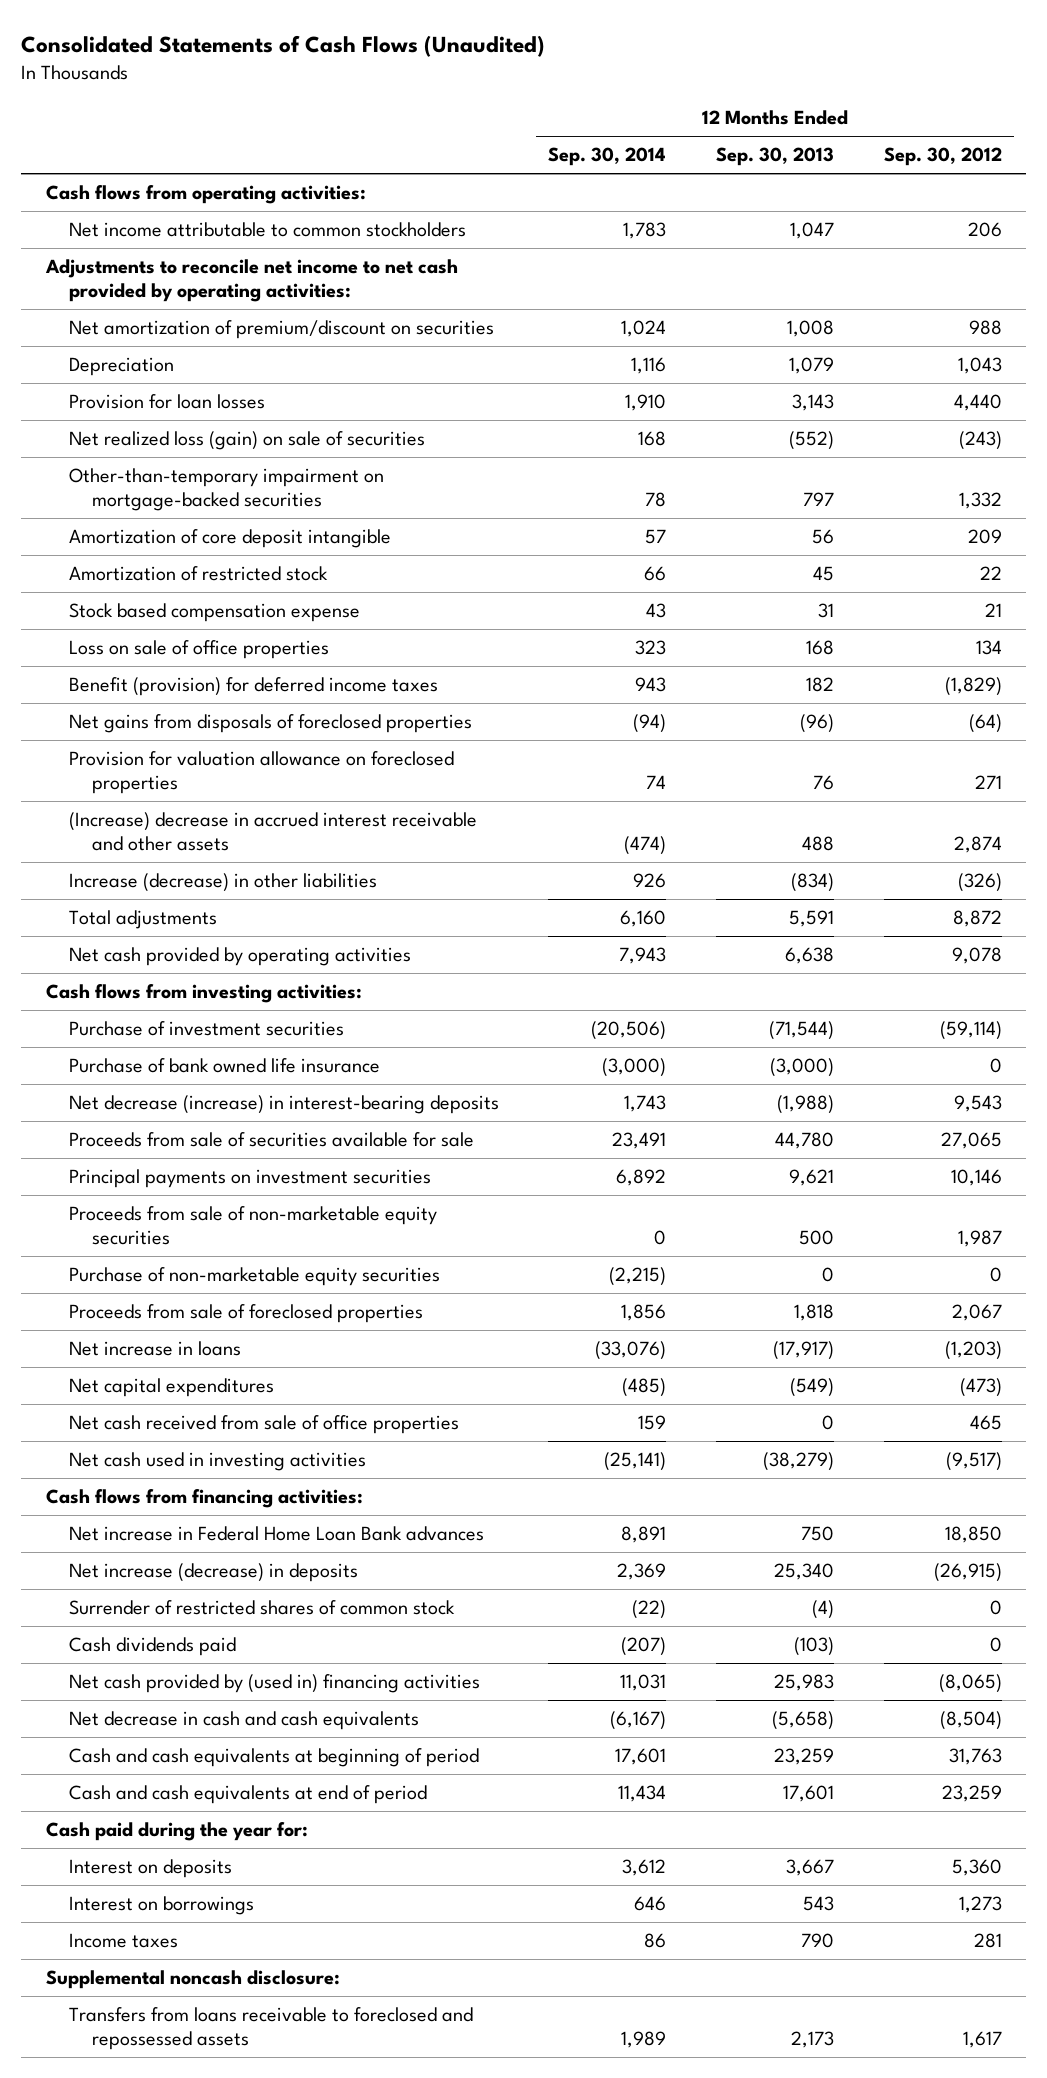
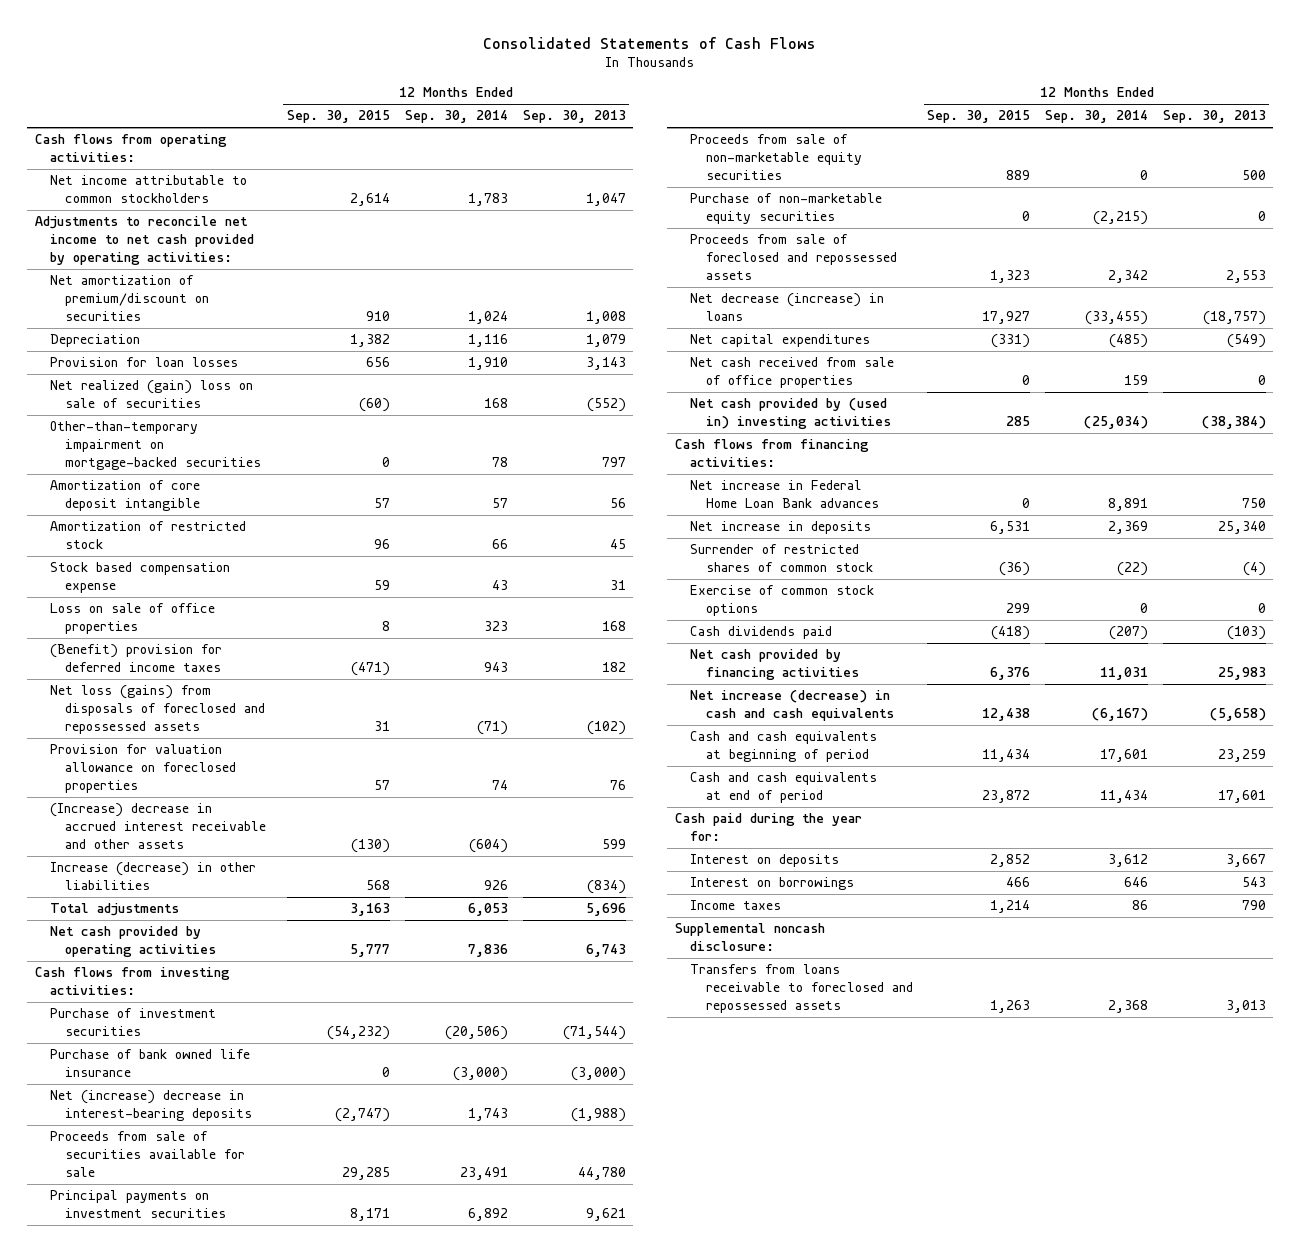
[20,35,545,58] Consolidated Statements of Cash Flows (Unaudited) -> [483,36,817,49] Consolidated Statements of Cash Flows
[883,147,1002,167] Sep. 30, 2012 -> none
none -> [287,110,391,124] Sep. 30, 2015
[68,431,425,451] Net realized loss (gain) on sale of securities -> [50,380,254,409] Net realized (gain) loss on sale of securities
[68,677,438,697] Benefit (provision) for deferred income taxes -> [50,644,223,673] (Benefit) provision for deferred income taxes
[68,714,472,734] Net gains from disposals of foreclosed properties -> [50,685,266,735] Net loss (gains) from disposals of foreclosed and repossessed assets
[633,714,667,734] (94) -> [476,721,508,736] (71)
[800,714,835,734] (96) -> [586,721,626,736] (102)
[624,836,667,856] (474) -> [468,839,508,854] (604)
[802,836,835,852] 488 -> [601,839,626,850] 599
[620,910,667,928] 6,160 -> [467,903,508,917] 6,053
[789,910,835,928] 5,591 -> [585,903,626,917] 5,696
[619,947,667,965] 7,943 -> [467,944,508,958] 7,836
[785,947,835,965] 6,638 -> [585,944,626,958] 6,743
[68,1095,499,1115] Net decrease (increase) in interest-bearing deposits -> [50,1090,253,1122] Net (increase) decrease in interest-bearing deposits
[68,1304,423,1324] Proceeds from sale of foreclosed properties -> [690,234,897,281] Proceeds from sale of foreclosed and repossessed assets
[621,1304,667,1322] 1,856 -> [1108,270,1149,284] 2,342
[794,1304,835,1322] 1,818 -> [1225,270,1266,284] 2,553
[68,1341,241,1357] Net increase in loans -> [690,293,885,322] Net decrease (increase) in loans
[595,1341,667,1361] (33,076) -> [1085,311,1149,326] (33,455)
[773,1341,835,1361] (17,917) -> [1202,311,1266,326] (18,757)
[68,1452,366,1472] Net cash used in investing activities -> [690,398,891,430] Net cash provided by (used in) investing activities
[604,1452,667,1472] (25,141) -> [1084,416,1149,430] (25,034)
[763,1452,835,1472] (38,279) -> [1201,416,1266,430] (38,384)
[68,1563,358,1583] Net increase (decrease) in deposits -> [690,521,872,535] Net increase in deposits
none -> [690,585,875,617] Exercise of common stock options
[68,1674,480,1694] Net cash provided by (used in) financing activities -> [690,649,859,681] Net cash provided by financing activities
[68,1711,419,1731] Net decrease in cash and cash equivalents -> [690,690,894,722] Net increase (decrease) in cash and cash equivalents
[621,2031,667,2049] 1,989 -> [1108,1000,1149,1014] 2,368
[791,2031,835,2049] 2,173 -> [1225,1000,1266,1014] 3,013

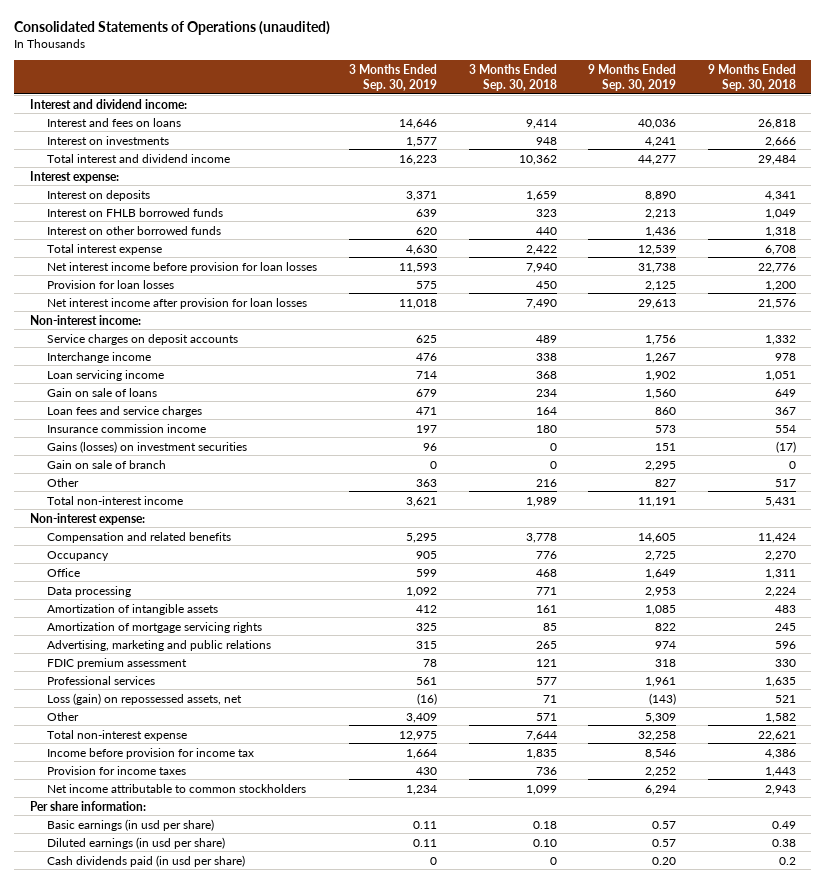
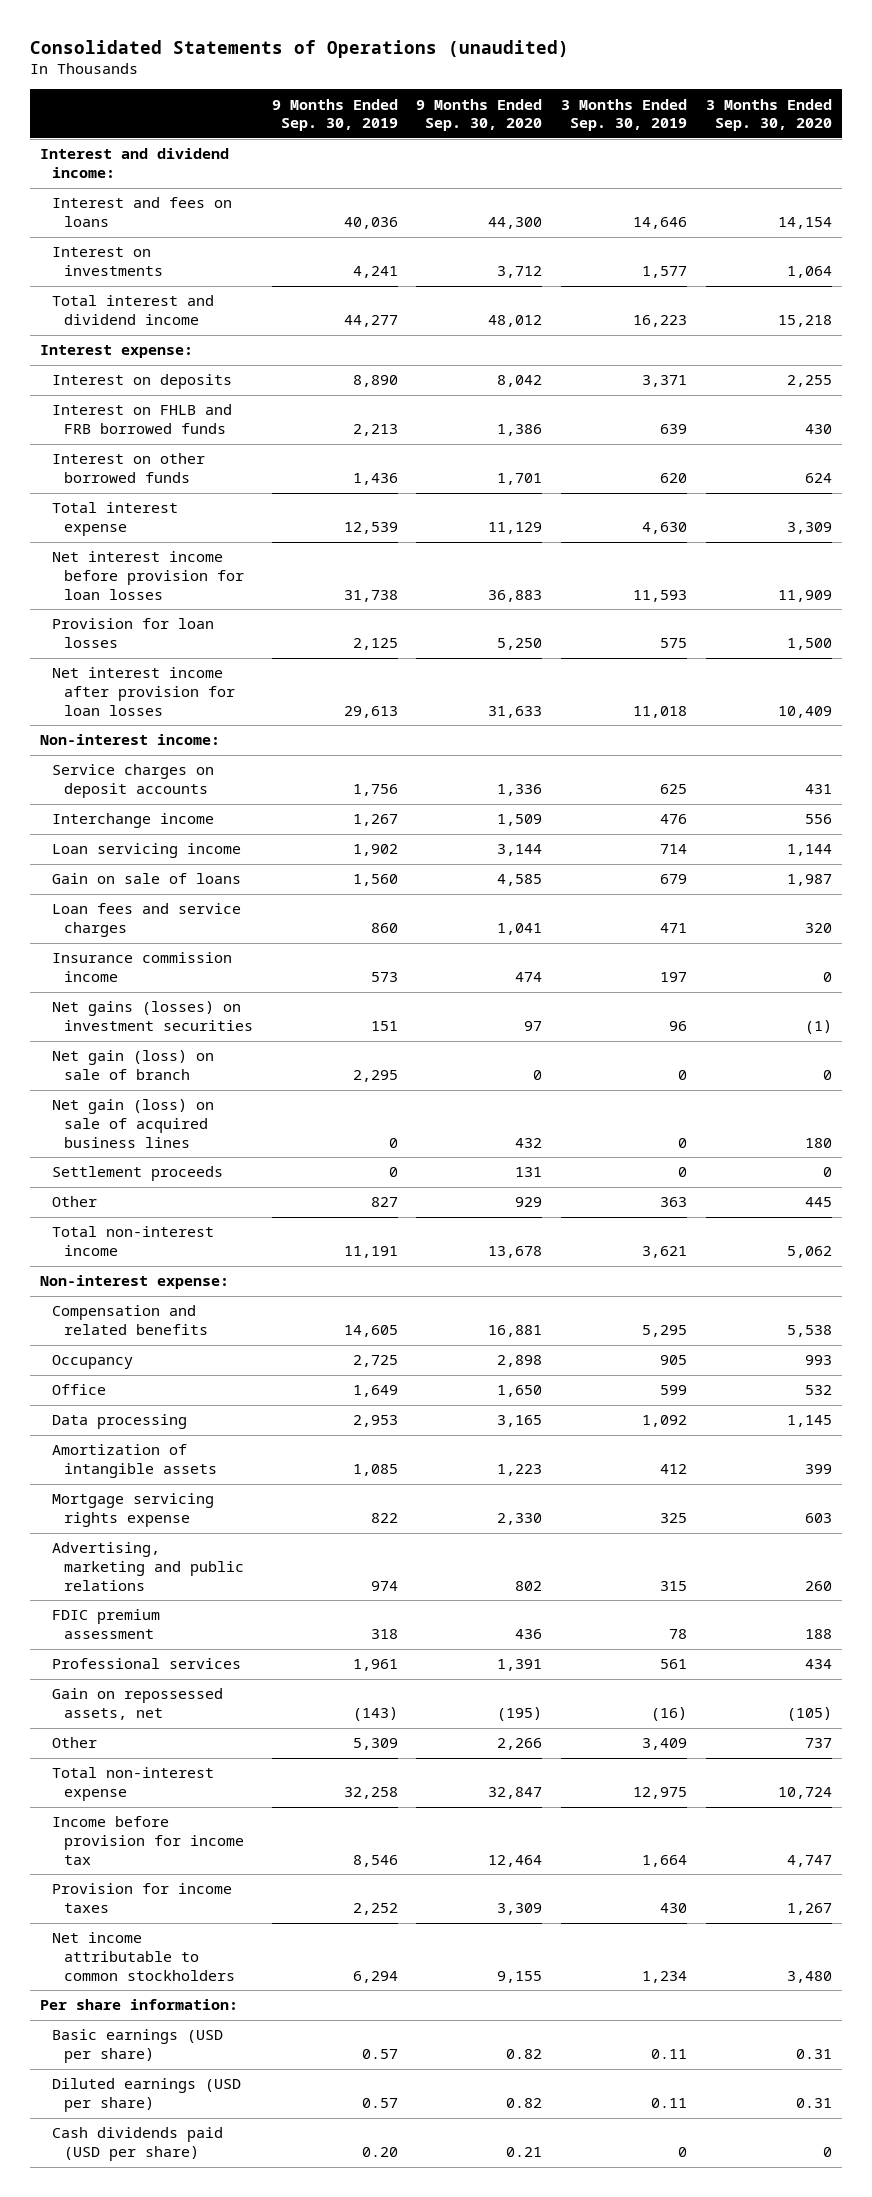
[468,63,557,91] 3 Months Ended Sep. 30, 2018 -> none
[707,63,796,91] 9 Months Ended Sep. 30, 2018 -> none
none -> [416,98,543,132] 9 Months Ended Sep. 30, 2020
none -> [706,98,833,132] 3 Months Ended Sep. 30, 2020
[47,207,224,217] Interest on FHLB borrowed funds -> [51,404,232,435] Interest on FHLB and FRB borrowed funds
[47,440,248,453] Gains (losses) on investment securities -> [51,1001,253,1032] Net gains (losses) on investment securities
[47,459,167,469] Gain on sale of branch -> [51,1050,214,1081] Net gain (loss) on sale of branch
none -> [51,1099,214,1148] Net gain (loss) on sale of acquired business lines
none -> [51,1166,223,1182] Settlement proceeds
[47,621,263,633] Amortization of mortgage servicing rights -> [51,1493,214,1528] Mortgage servicing rights expense
[47,692,243,705] Loss (gain) on repossessed assets, net -> [51,1688,223,1721] Gain on repossessed assets, net
[47,818,215,831] Basic earnings (in usd per share) -> [51,2029,223,2064] Basic earnings (USD per share)
[47,836,226,849] Diluted earnings (in usd per share) -> [51,2078,241,2113] Diluted earnings (USD per share)
[47,854,246,867] Cash dividends paid (in usd per share) -> [51,2127,223,2162] Cash dividends paid (USD per share)

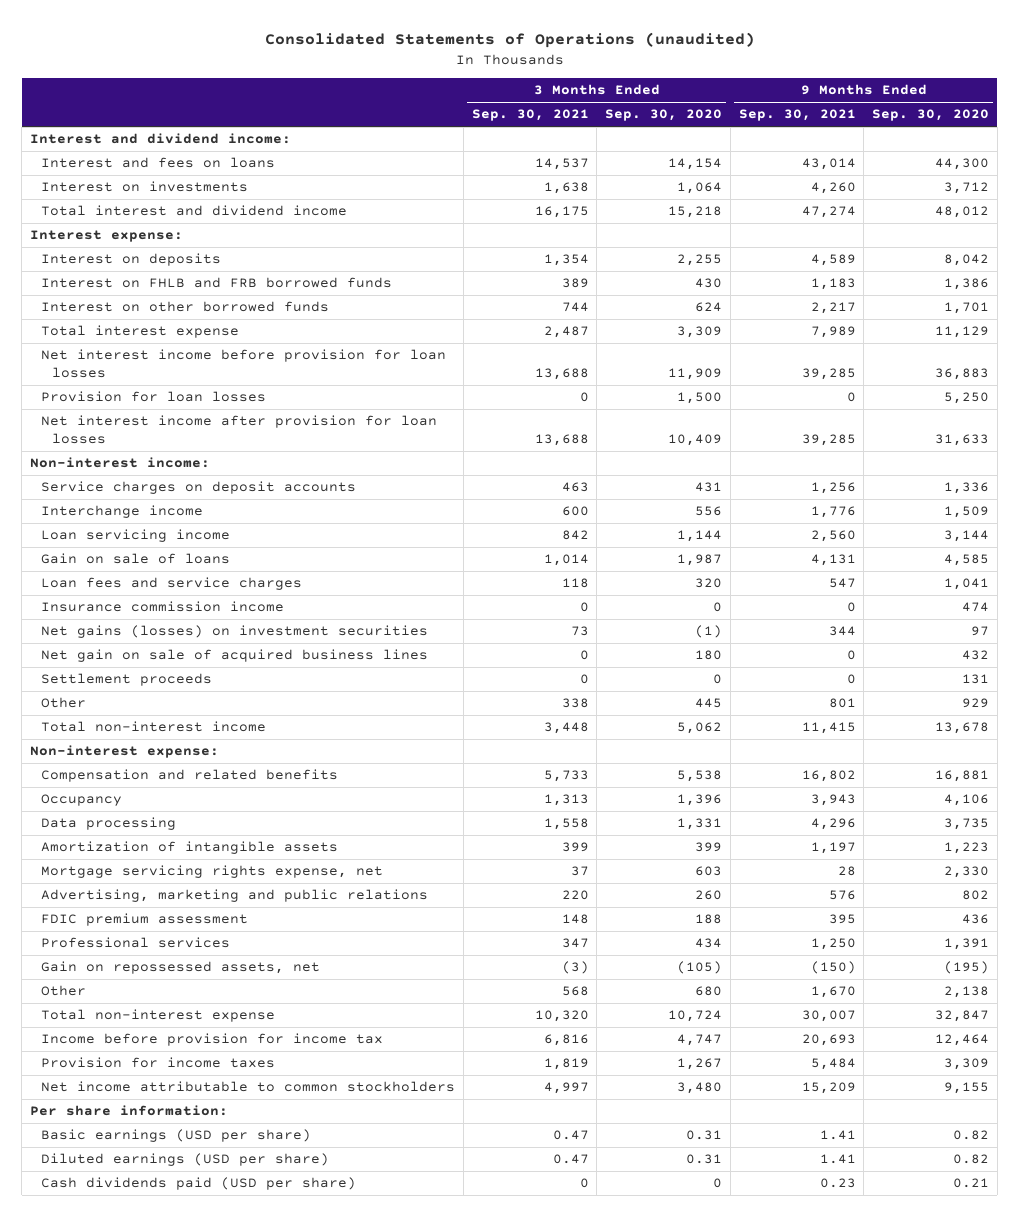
[271,98,398,132] 9 Months Ended Sep. 30, 2019 -> none
[561,98,688,132] 3 Months Ended Sep. 30, 2019 -> none
none -> [471,109,589,122] Sep. 30, 2021
none -> [738,109,856,122] Sep. 30, 2021
[51,1050,214,1081] Net gain (loss) on sale of branch -> none
[51,1099,214,1148] Net gain (loss) on sale of acquired business lines -> [41,649,429,663] Net gain on sale of acquired business lines
[51,1384,106,1396] Office -> none
[497,1355,543,1368] 2,898 -> [944,794,990,807] 4,106
[805,1355,833,1366] 993 -> [677,794,723,807] 1,396
[497,1415,543,1428] 3,165 -> [944,818,990,831] 3,735
[787,1415,833,1428] 1,145 -> [677,818,723,831] 1,331
[51,1493,214,1528] Mortgage servicing rights expense -> [41,865,384,879] Mortgage servicing rights expense, net
[497,1738,543,1751] 2,266 -> [944,986,990,999] 2,138
[805,1738,833,1749] 737 -> [695,986,723,997] 680

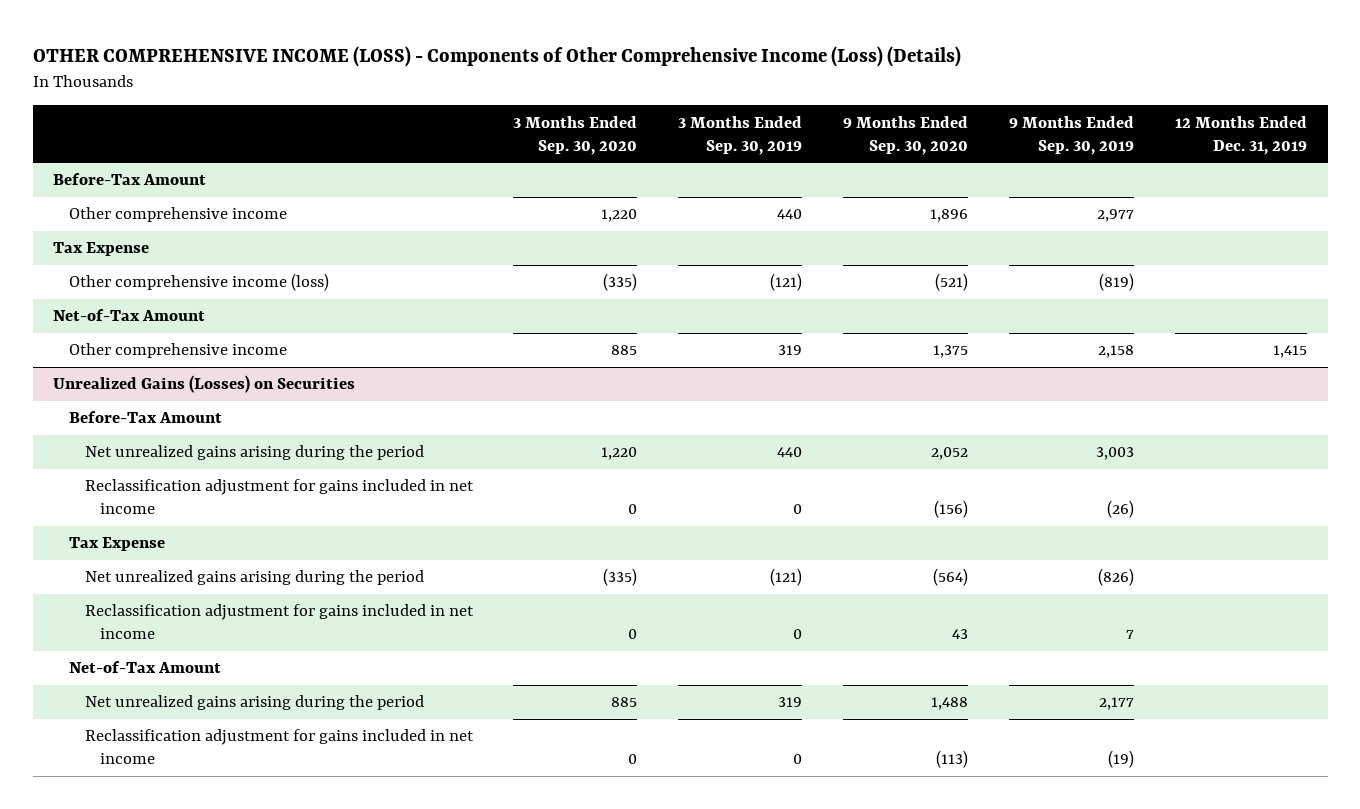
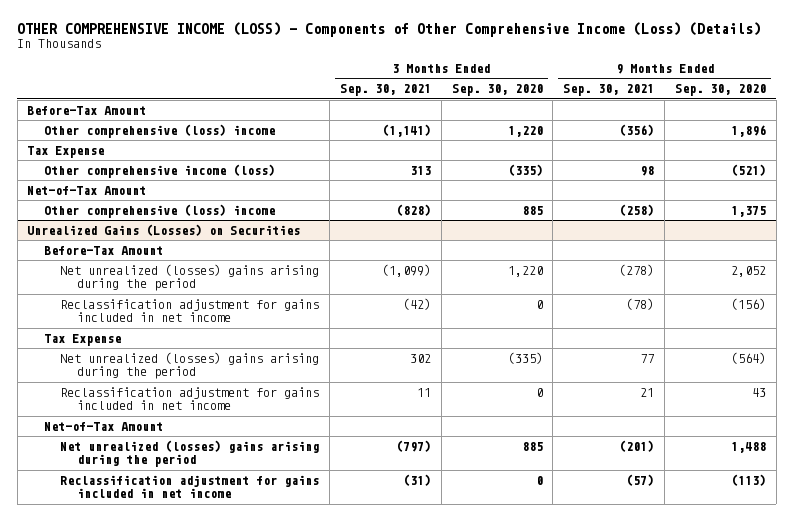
[678,115,803,155] 3 Months Ended Sep. 30, 2019 -> none
[1009,115,1135,155] 9 Months Ended Sep. 30, 2019 -> none
[1175,115,1308,155] 12 Months Ended Dec. 31, 2019 -> none
none -> [339,84,431,97] Sep. 30, 2021
none -> [563,84,655,97] Sep. 30, 2021
[68,207,287,223] Other comprehensive income -> [43,123,275,138] Other comprehensive (loss) income
[68,343,287,359] Other comprehensive income -> [43,203,275,218] Other comprehensive (loss) income
[84,445,424,461] Net unrealized gains arising during the period -> [60,263,320,292] Net unrealized (losses) gains arising during the period
[84,570,424,586] Net unrealized gains arising during the period -> [60,351,320,380] Net unrealized (losses) gains arising during the period
[84,695,424,711] Net unrealized gains arising during the period -> [60,439,320,468] Net unrealized (losses) gains arising during the period

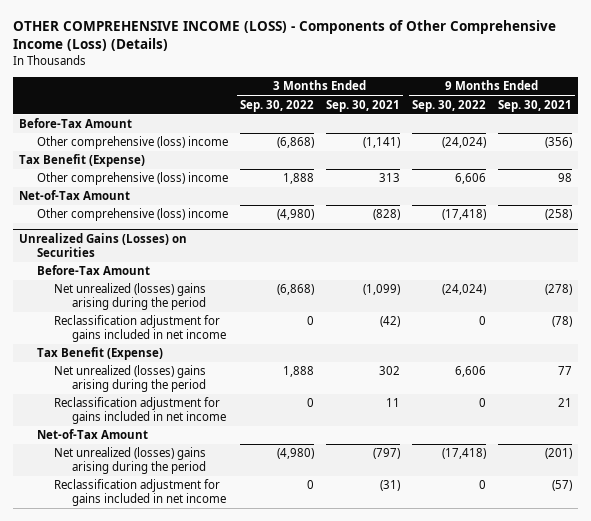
[451,84,543,97] Sep. 30, 2020 -> none
[675,84,767,97] Sep. 30, 2020 -> none
none -> [239,99,314,112] Sep. 30, 2022
none -> [411,99,486,112] Sep. 30, 2022
[27,145,105,158] Tax Expense -> [18,154,145,168] Tax Benefit (Expense)
[43,163,275,178] Other comprehensive income (loss) -> [36,172,228,186] Other comprehensive (loss) income
[43,333,121,346] Tax Expense -> [36,347,163,361] Tax Benefit (Expense)

